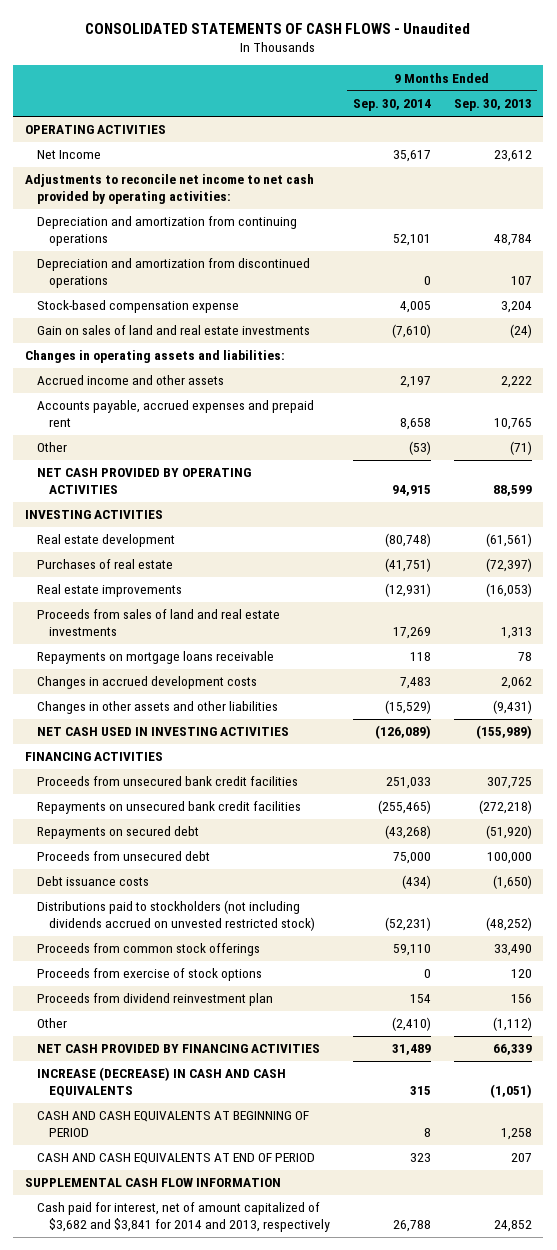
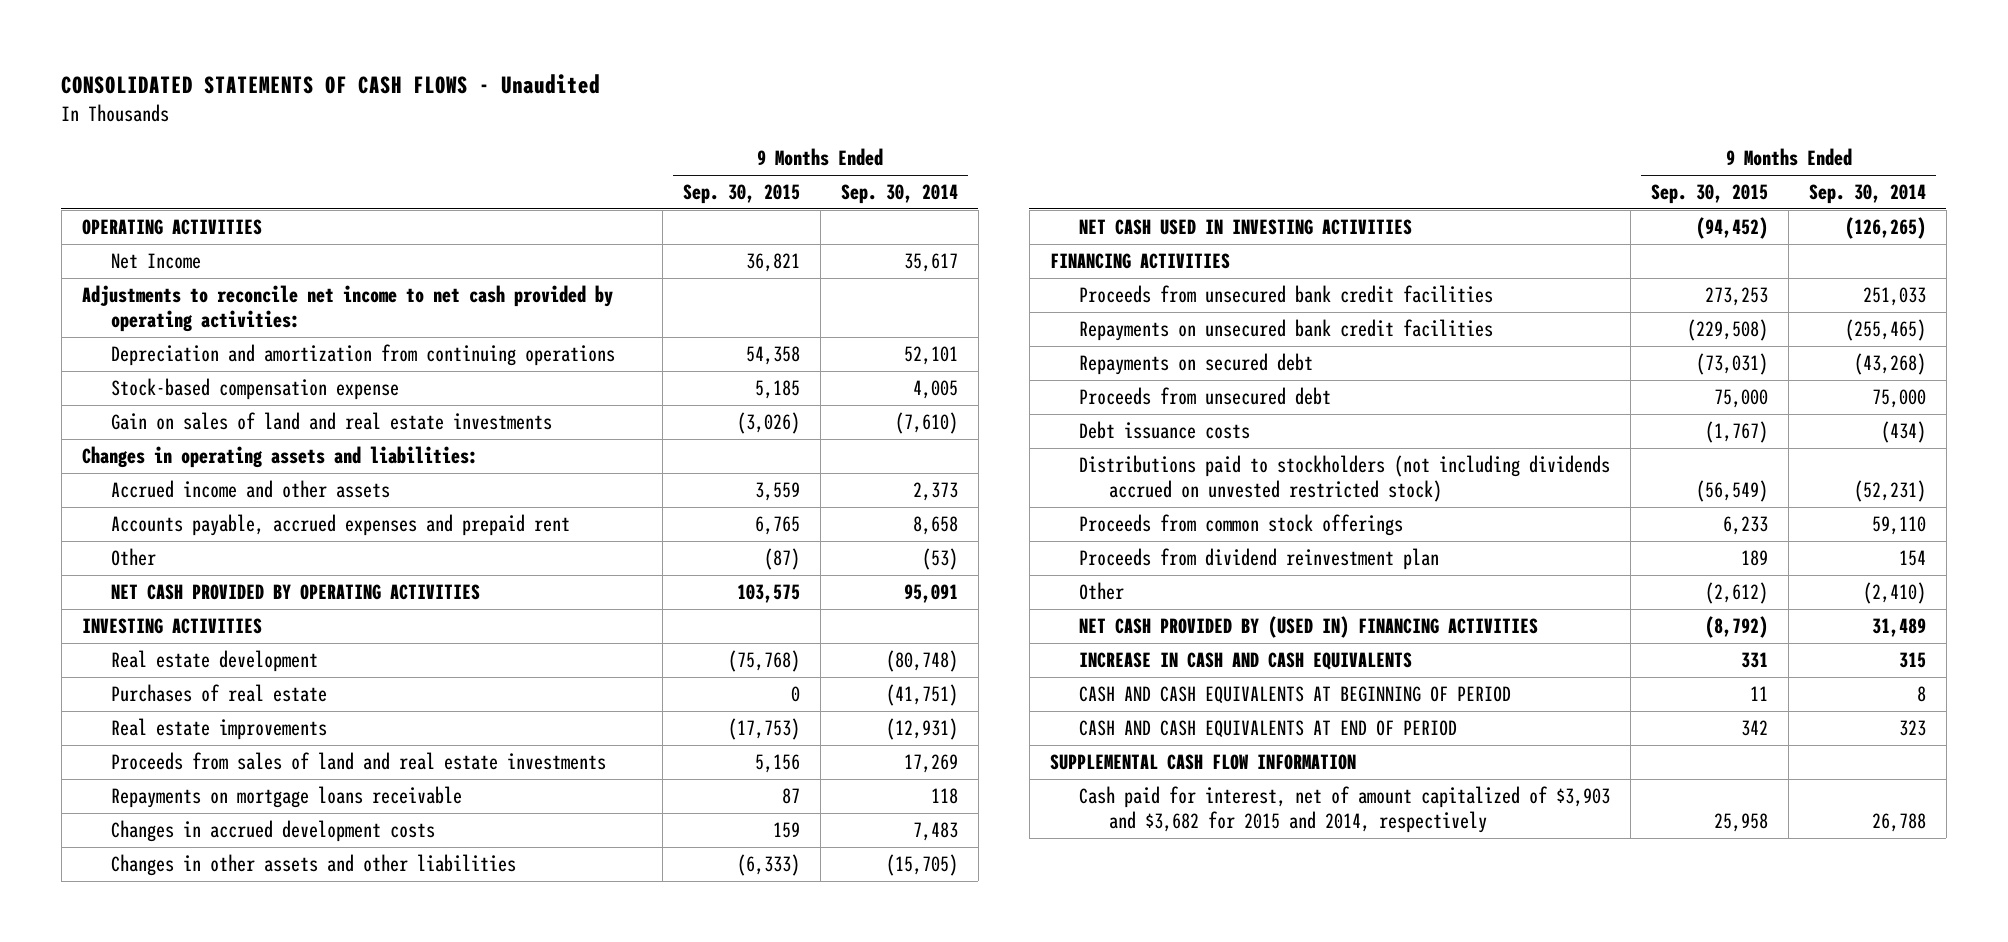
[453,99,532,112] Sep. 30, 2013 -> none
none -> [683,184,801,205] Sep. 30, 2015
[37,258,311,288] Depreciation and amortization from discontinued operations -> none
[399,376,431,389] 2,197 -> [912,482,958,502] 2,373
[391,484,431,496] 94,915 -> [903,584,958,604] 95,091
[384,700,431,715] (15,529) -> [885,854,958,877] (15,705)
[374,725,431,740] (126,089) -> [1844,217,1926,240] (126,265)
[37,968,263,982] Proceeds from exercise of stock options -> none
[37,1044,321,1054] NET CASH PROVIDED BY FINANCING ACTIVITIES -> [1079,616,1539,639] NET CASH PROVIDED BY (USED IN) FINANCING ACTIVITIES
[37,1067,287,1097] INCREASE (DECREASE) IN CASH AND CASH EQUIVALENTS -> [1079,652,1413,671] INCREASE IN CASH AND CASH EQUIVALENTS
[37,1202,331,1232] Cash paid for interest, net of amount capitalized of $3,682 and $3,841 for 2014 and 2013, respectively -> [1079,786,1611,834] Cash paid for interest, net of amount capitalized of $3,903 and $3,682 for 2015 and 2014, respectively

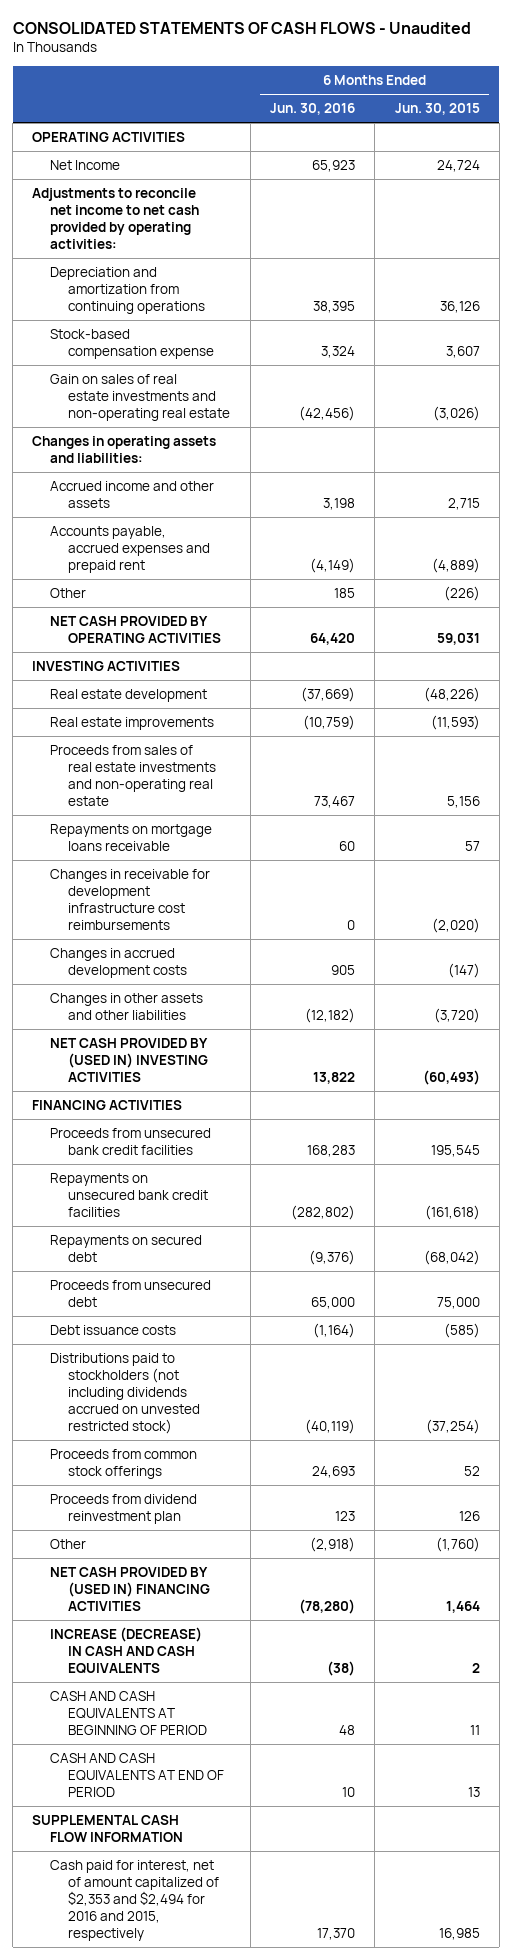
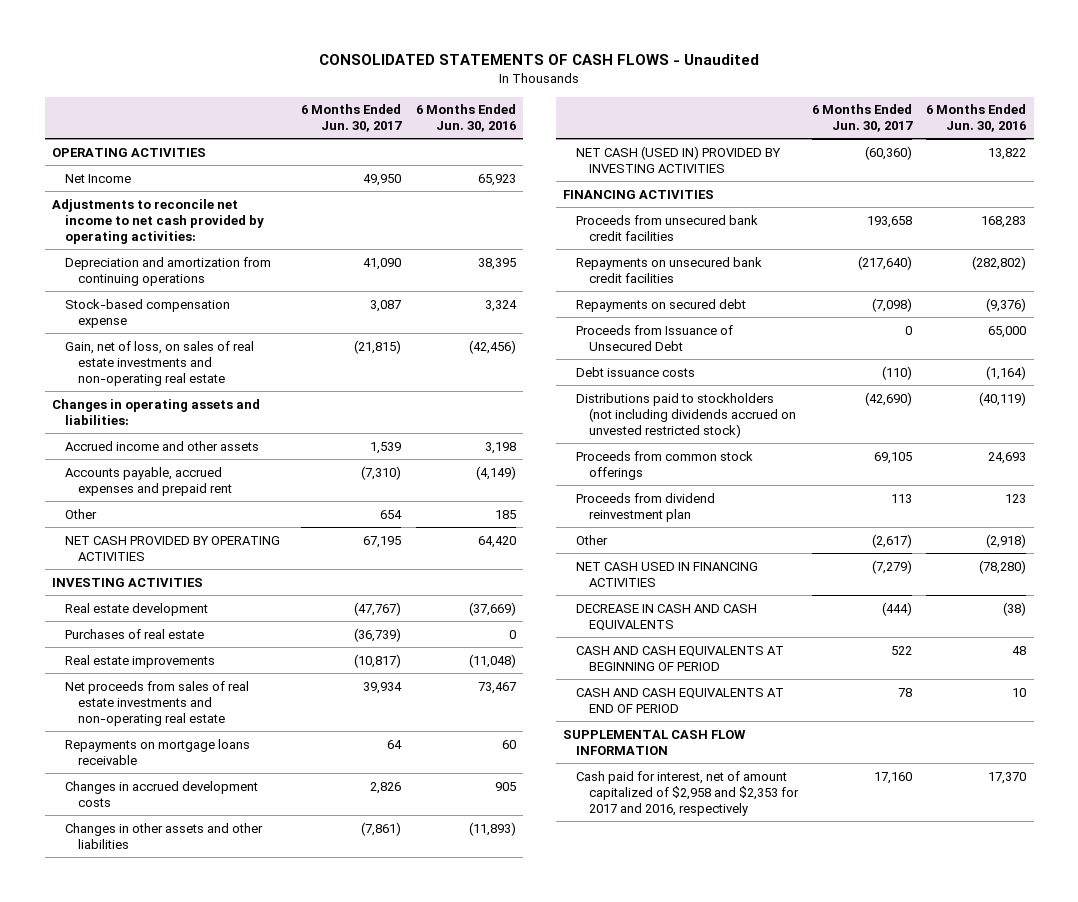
[394,103,480,116] Jun. 30, 2015 -> none
none -> [301,104,403,133] 6 Months Ended Jun. 30, 2017
[50,374,231,422] Gain on sales of real estate investments and non-operating real estate -> [65,340,255,386] Gain, net of loss, on sales of real estate investments and non-operating real estate
none -> [65,628,205,639] Purchases of real estate
[302,715,355,731] (10,759) -> [468,653,516,668] (11,048)
[50,745,217,807] Proceeds from sales of real estate investments and non-operating real estate -> [65,680,250,726] Net proceeds from sales of real estate investments and non-operating real estate
[50,869,211,931] Changes in receivable for development infrastructure cost reimbursements -> none
[304,1008,355,1024] (12,182) -> [468,821,516,836] (11,893)
[50,1038,209,1083] NET CASH PROVIDED BY (USED IN) INVESTING ACTIVITIES -> [575,145,781,173] NET CASH (USED IN) PROVIDED BY INVESTING ACTIVITIES
[50,1280,212,1308] Proceeds from unsecured debt -> [575,324,733,351] Proceeds from Issuance of Unsecured Debt
[50,1567,211,1612] NET CASH PROVIDED BY (USED IN) FINANCING ACTIVITIES -> [575,561,758,587] NET CASH USED IN FINANCING ACTIVITIES
[50,1627,203,1675] INCREASE (DECREASE) IN CASH AND CASH EQUIVALENTS -> [575,603,757,631] DECREASE IN CASH AND CASH EQUIVALENTS
[50,1860,220,1942] Cash paid for interest, net of amount capitalized of $2,353 and $2,494 for 2016 and 2015, respectively -> [575,770,799,816] Cash paid for interest, net of amount capitalized of $2,958 and $2,353 for 2017 and 2016, respectively

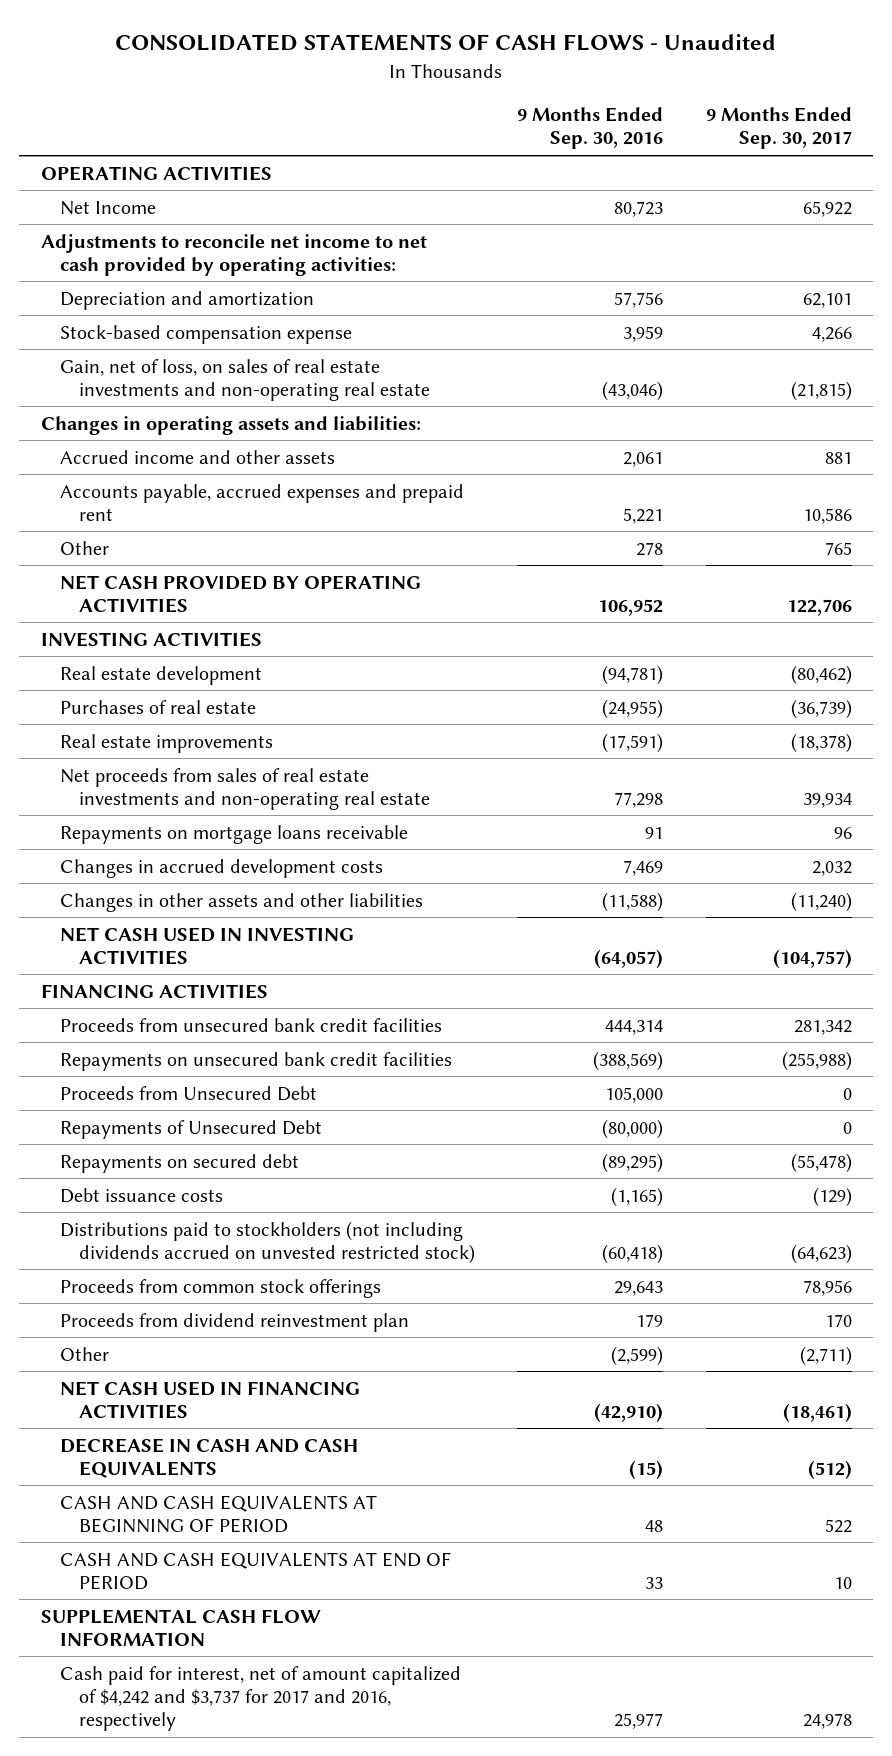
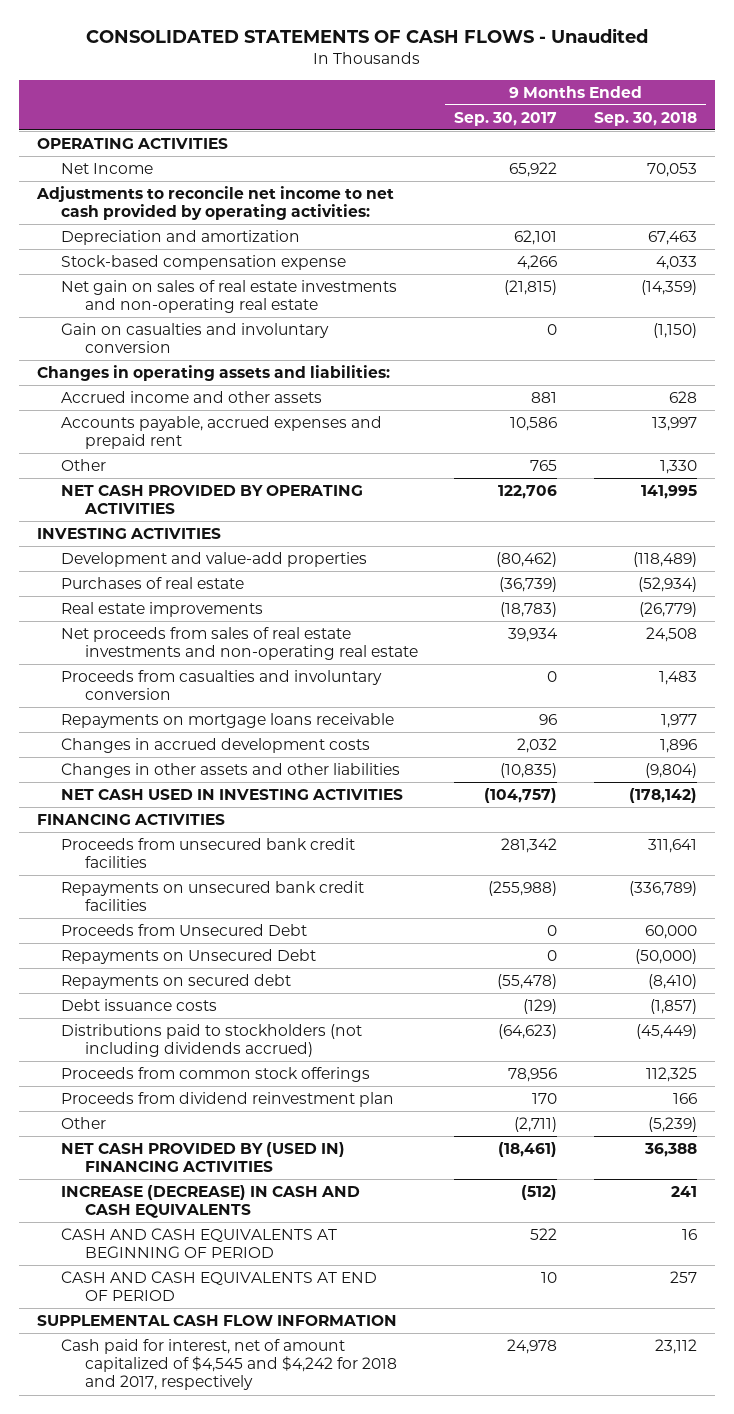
[517,107,664,150] 9 Months Ended Sep. 30, 2016 -> none
none -> [593,111,697,126] Sep. 30, 2018
[59,358,430,401] Gain, net of loss, on sales of real estate investments and non-operating real estate -> [61,280,398,314] Net gain on sales of real estate investments and non-operating real estate
none -> [61,323,330,354] Gain on casualties and involuntary conversion
[59,665,262,685] Real estate development -> [61,552,368,568] Development and value-add properties
[790,732,852,753] (18,378) -> [500,602,558,618] (18,783)
none -> [61,670,383,701] Proceeds from casualties and involuntary conversion
[790,891,852,912] (11,240) -> [500,763,558,779] (10,835)
[59,1119,322,1139] Repayments of Unsecured Debt -> [61,949,317,965] Repayments on Unsecured Debt
[59,1220,475,1264] Distributions paid to stockholders (not including dividends accrued on unvested restricted stock) -> [61,1024,363,1058] Distributions paid to stockholders (not including dividends accrued)
[59,1380,360,1419] NET CASH USED IN FINANCING ACTIVITIES -> [61,1142,346,1173] NET CASH PROVIDED BY (USED IN) FINANCING ACTIVITIES
[59,1437,358,1478] DECREASE IN CASH AND CASH EQUIVALENTS -> [61,1185,361,1219] INCREASE (DECREASE) IN CASH AND CASH EQUIVALENTS
[59,1665,461,1732] Cash paid for interest, net of amount capitalized of $4,242 and $3,737 for 2017 and 2016, respectively -> [61,1339,397,1391] Cash paid for interest, net of amount capitalized of $4,545 and $4,242 for 2018 and 2017, respectively

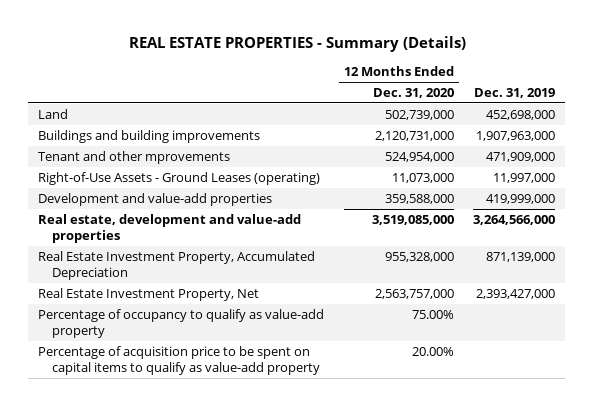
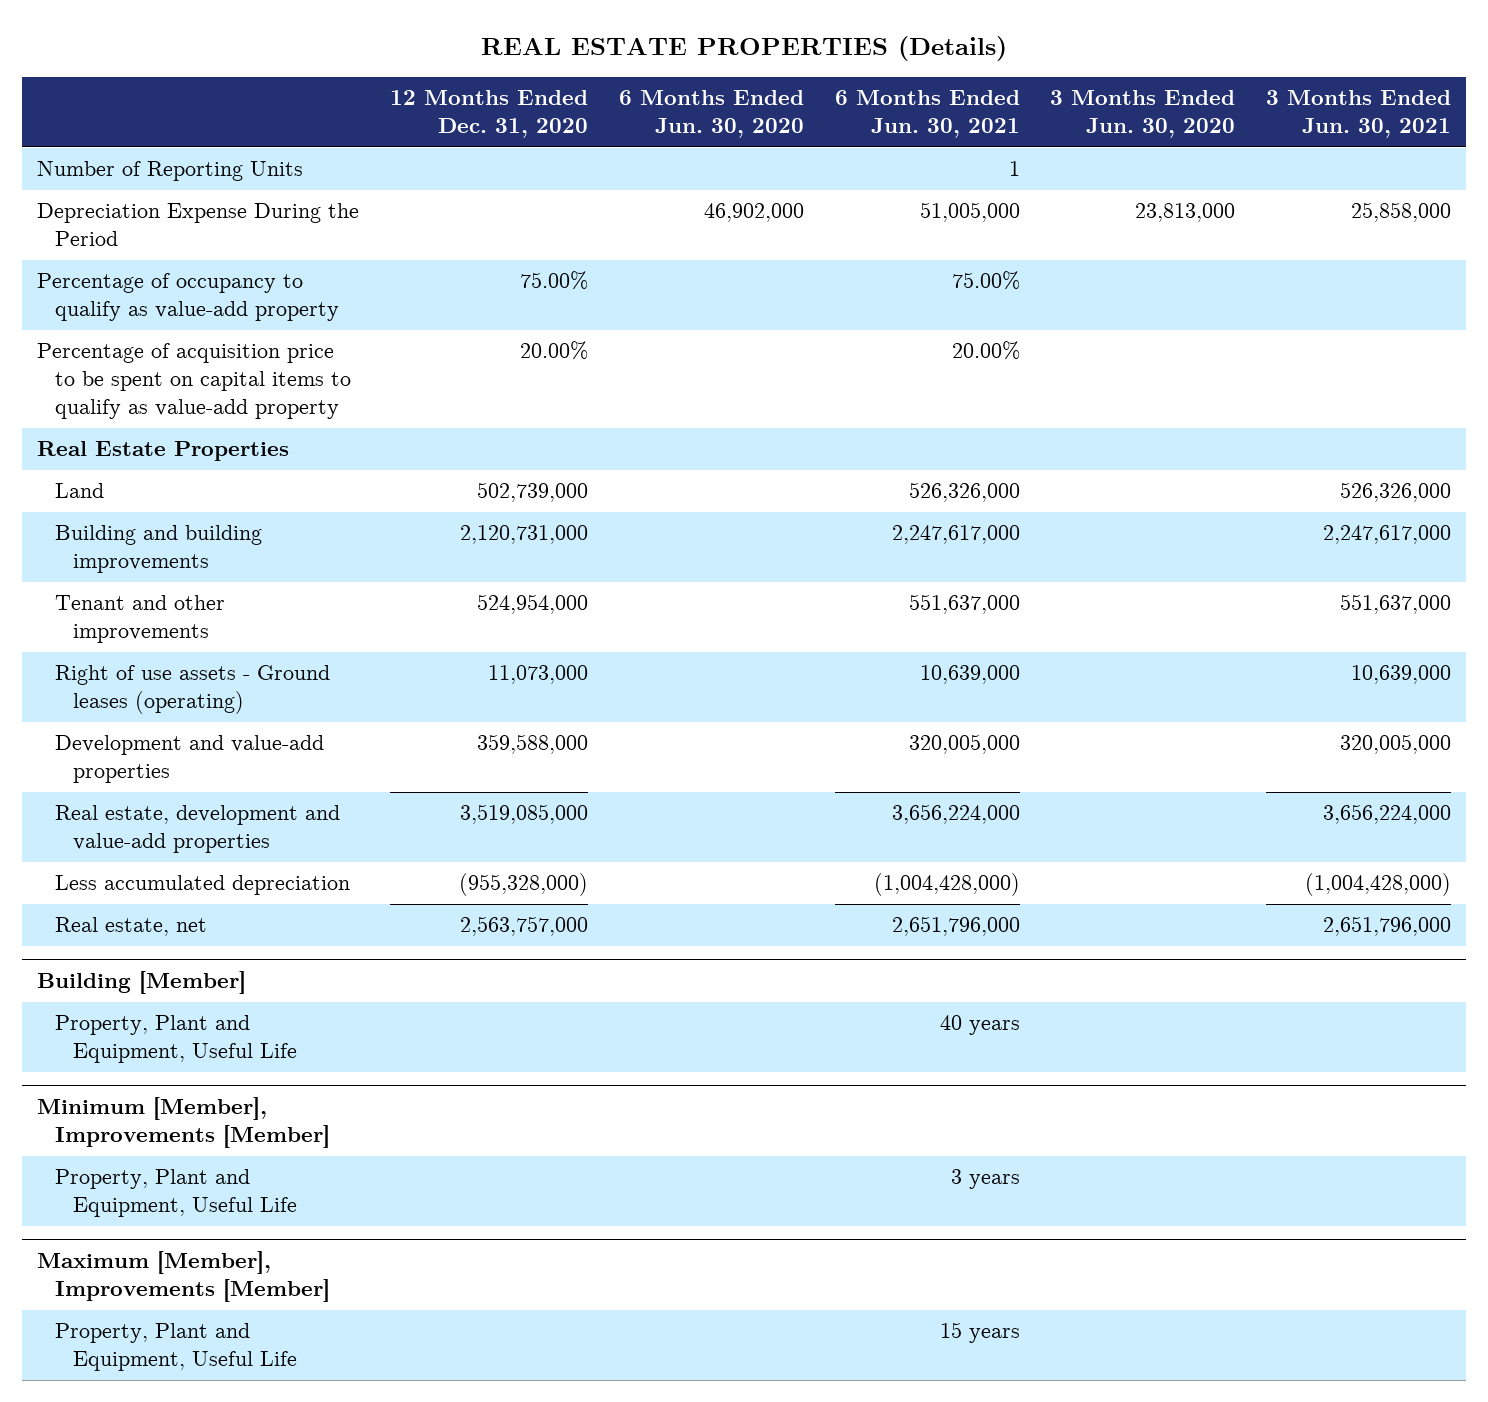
[128,36,466,53] REAL ESTATE PROPERTIES - Summary (Details) -> [481,36,1008,62] REAL ESTATE PROPERTIES (Details)
[474,88,556,99] Dec. 31, 2019 -> none
none -> [618,90,804,139] 6 Months Ended Jun. 30, 2020
none -> [834,90,1020,139] 6 Months Ended Jun. 30, 2021
none -> [1050,90,1236,139] 3 Months Ended Jun. 30, 2020
none -> [1266,90,1452,139] 3 Months Ended Jun. 30, 2021
none -> [37,161,304,182] Number of Reporting Units
none -> [37,203,360,247] Depreciation Expense During the Period
[38,308,325,339] Percentage of occupancy to qualify as value-add property -> [37,273,340,322] Percentage of occupancy to qualify as value-add property
[38,345,320,376] Percentage of acquisition price to be spent on capital items to qualify as value-add property -> [37,343,352,420] Percentage of acquisition price to be spent on capital items to qualify as value-add property
none -> [37,441,290,462] Real Estate Properties
[38,129,261,143] Buildings and building improvements -> [55,525,263,574] Building and building improvements
[38,150,231,164] Tenant and other mprovements -> [55,595,226,644] Tenant and other improvements
[38,171,321,185] Right-of-Use Assets - Ground Leases (operating) -> [55,665,331,715] Right of use assets - Ground leases (operating)
[38,250,316,281] Real Estate Investment Property, Accumulated Depreciation -> [55,875,351,896] Less accumulated depreciation
[384,251,454,262] 955,328,000 -> [459,873,589,897] (955,328,000)
[38,287,260,301] Real Estate Investment Property, Net -> [55,917,208,937] Real estate, net
none -> [37,971,247,995] Building [Member]
none -> [55,1015,298,1064] Property, Plant and Equipment, Useful Life
none -> [37,1097,331,1149] Minimum [Member], Improvements [Member]
none -> [55,1169,298,1218] Property, Plant and Equipment, Useful Life
none -> [37,1251,331,1303] Maximum [Member], Improvements [Member]
none -> [55,1323,298,1372] Property, Plant and Equipment, Useful Life

